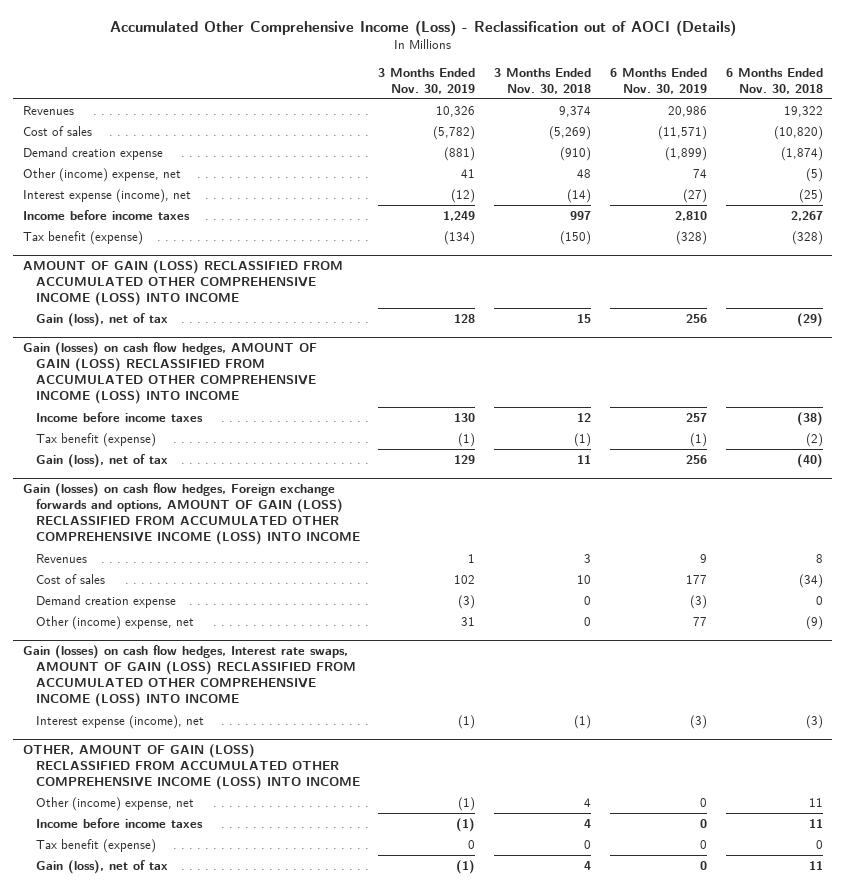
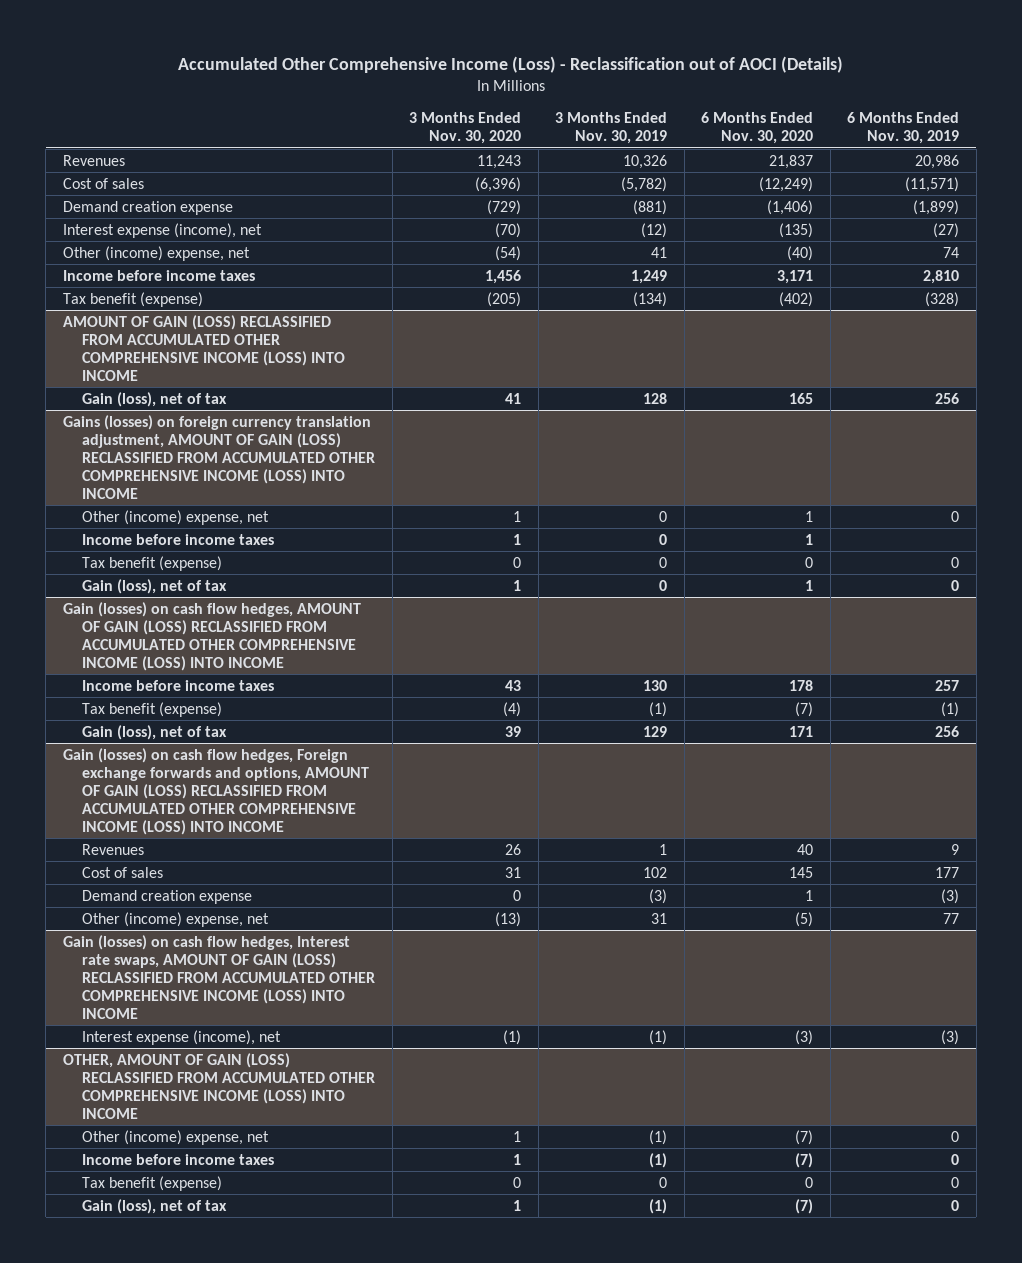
[494,67,592,94] 3 Months Ended Nov. 30, 2018 -> none
[725,67,823,94] 6 Months Ended Nov. 30, 2018 -> none
none -> [409,112,522,145] 3 Months Ended Nov. 30, 2020
none -> [701,112,814,145] 6 Months Ended Nov. 30, 2020
[22,167,181,182] Other (income) expense, net -> [62,245,250,261] Other (income) expense, net
none -> [62,414,376,500] Gains (losses) on foreign currency translation adjustment, AMOUNT OF GAIN (LOSS) RECLASSIFIED FROM ACCUMULATED OTHER COMPREHENSIVE INCOME (LOSS) INTO INCOME
none -> [82,509,270,525] Other (income) expense, net
none -> [82,533,275,545] Income before income taxes
none -> [82,555,223,571] Tax benefit (expense)
none -> [82,578,228,594] Gain (loss), net of tax

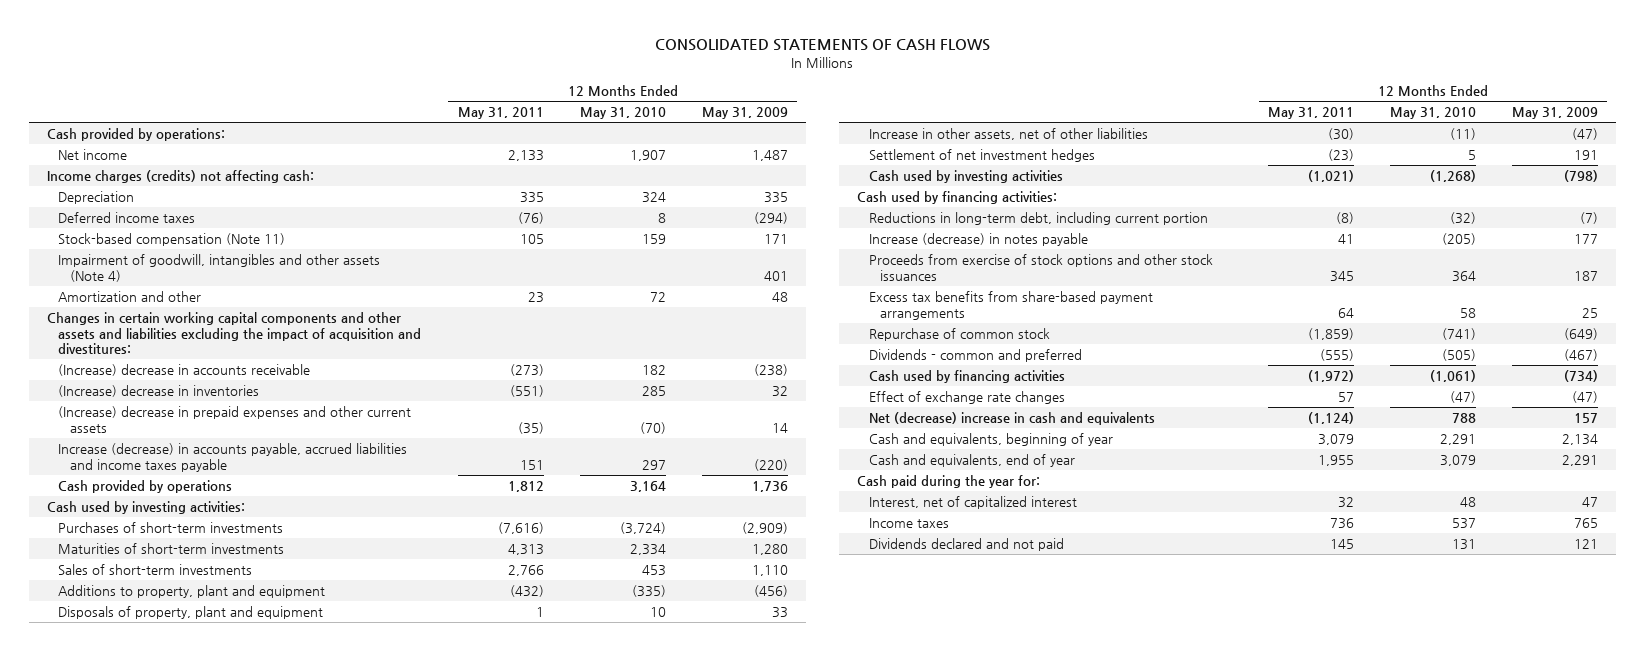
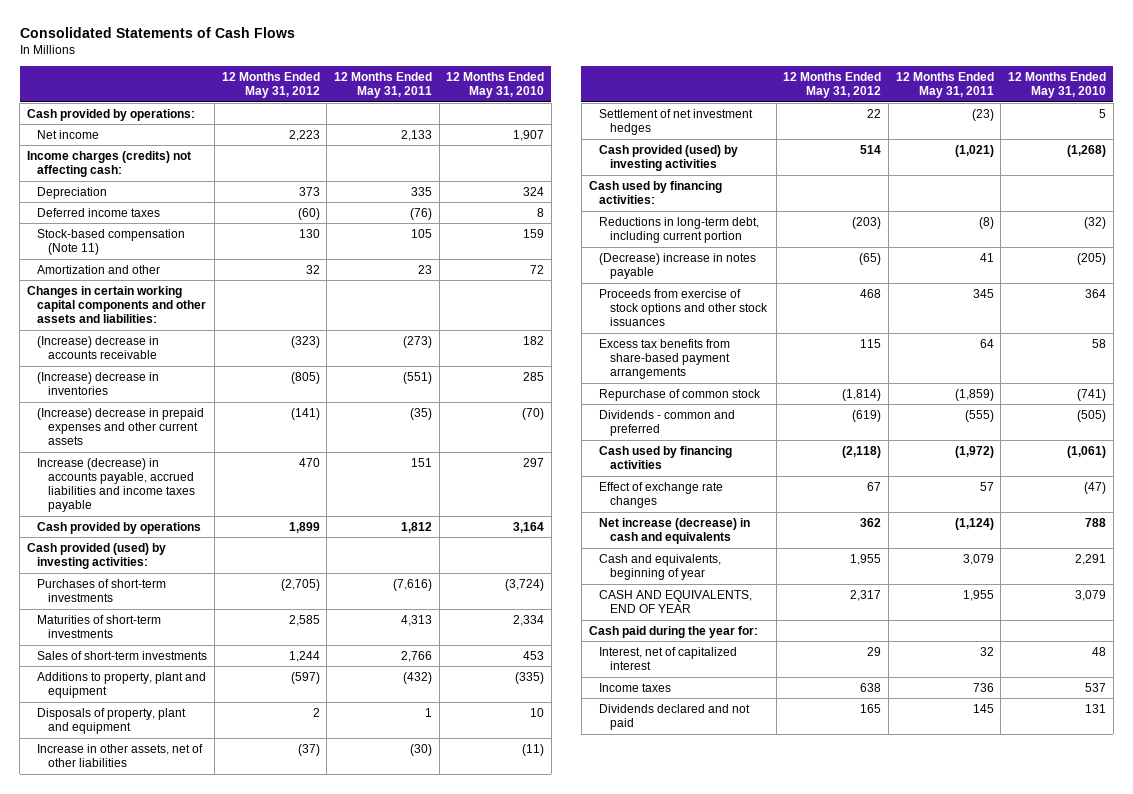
[655,39,991,52] CONSOLIDATED STATEMENTS OF CASH FLOWS -> [19,27,295,39] Consolidated Statements of Cash Flows
[701,107,788,120] May 31, 2009 -> none
none -> [221,72,320,99] 12 Months Ended May 31, 2012
[58,254,381,282] Impairment of goodwill, intangibles and other assets (Note 4) -> none
[46,312,422,355] Changes in certain working capital components and other assets and liabilities excluding the impact of acquisition and divestitures: -> [26,285,207,324] Changes in certain working capital components and other assets and liabilities:
[46,501,245,515] Cash used by investing activities: -> [26,542,166,570] Cash provided (used) by investing activities:
[868,170,1063,184] Cash used by investing activities -> [599,144,739,172] Cash provided (used) by investing activities
[868,233,1088,247] Increase (decrease) in notes payable -> [599,252,757,280] (Decrease) increase in notes payable
[868,412,1155,426] Net (decrease) increase in cash and equivalents -> [599,517,751,545] Net increase (decrease) in cash and equivalents
[868,454,1075,468] Cash and equivalents, end of year -> [599,589,753,614] CASH AND EQUIVALENTS, END OF YEAR

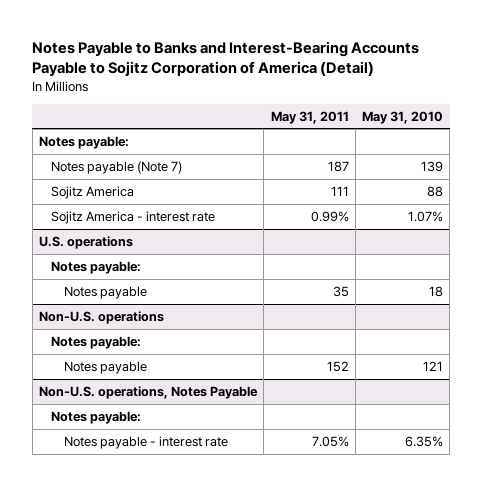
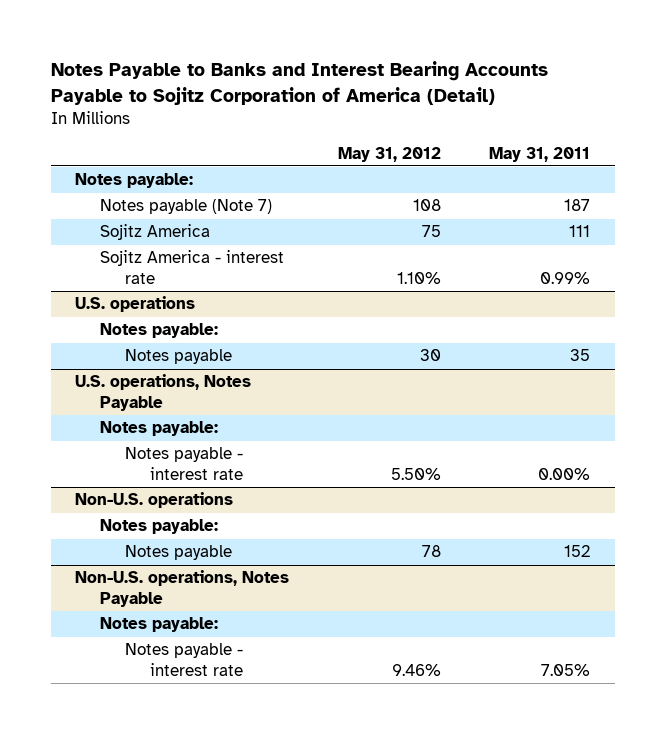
[32,40,420,77] Notes Payable to Banks and Interest-Bearing Accounts Payable to Sojitz Corporation of America (Detail) -> [50,61,548,105] Notes Payable to Banks and Interest Bearing Accounts Payable to Sojitz Corporation of America (Detail)
[362,110,444,124] May 31, 2010 -> none
none -> [337,146,441,162] May 31, 2012
none -> [75,374,252,412] U.S. operations, Notes Payable
none -> [100,421,219,437] Notes payable:
none -> [125,447,244,481] Notes payable - interest rate

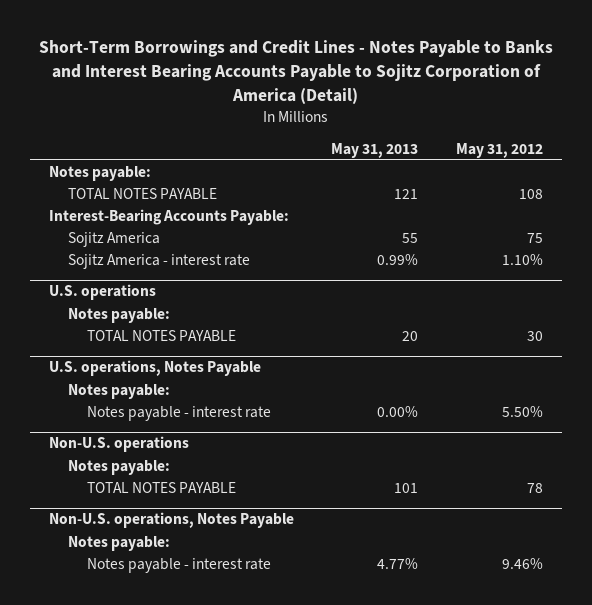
[50,61,548,105] Notes Payable to Banks and Interest Bearing Accounts Payable to Sojitz Corporation of America (Detail) -> [38,40,553,105] Short-Term Borrowings and Credit Lines - Notes Payable to Banks and Interest Bearing Accounts Payable to Sojitz Corporation of America (Detail)
[489,146,591,162] May 31, 2011 -> none
none -> [331,142,419,158] May 31, 2013
[100,199,273,215] Notes payable (Note 7) -> [67,188,217,200] TOTAL NOTES PAYABLE
none -> [48,209,289,226] Interest-Bearing Accounts Payable:
[125,349,233,365] Notes payable -> [87,330,237,342] TOTAL NOTES PAYABLE
[125,545,233,561] Notes payable -> [87,482,237,494] TOTAL NOTES PAYABLE

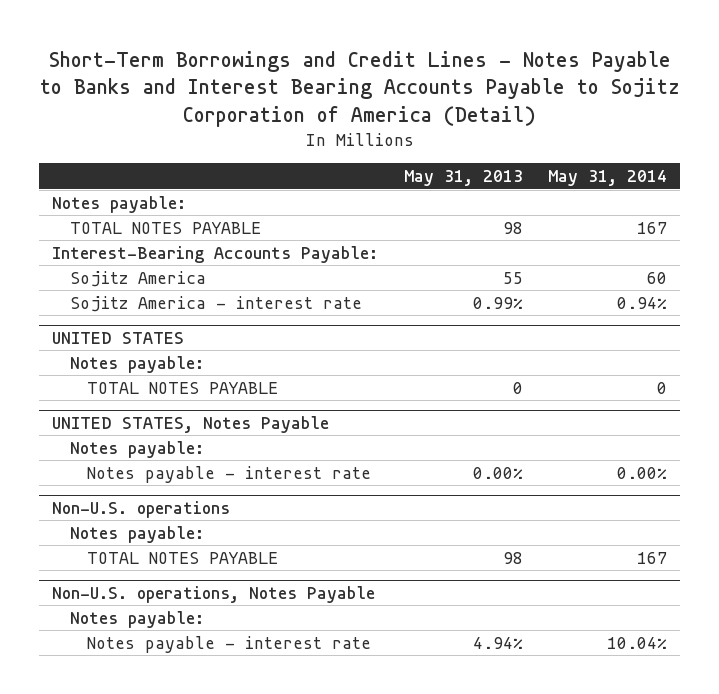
[456,142,544,158] May 31, 2012 -> none
none -> [548,170,668,187] May 31, 2014
[394,189,419,200] 121 -> [502,221,523,234] 98
[48,284,156,301] U.S. operations -> none
none -> [52,331,185,344] UNITED STATES
[48,360,261,377] U.S. operations, Notes Payable -> none
[402,331,419,342] 20 -> [512,381,523,394] 0
none -> [52,415,330,433] UNITED STATES, Notes Payable
[394,483,419,494] 101 -> [502,551,523,564] 98
[377,558,419,570] 4.77% -> [472,636,523,649] 4.94%

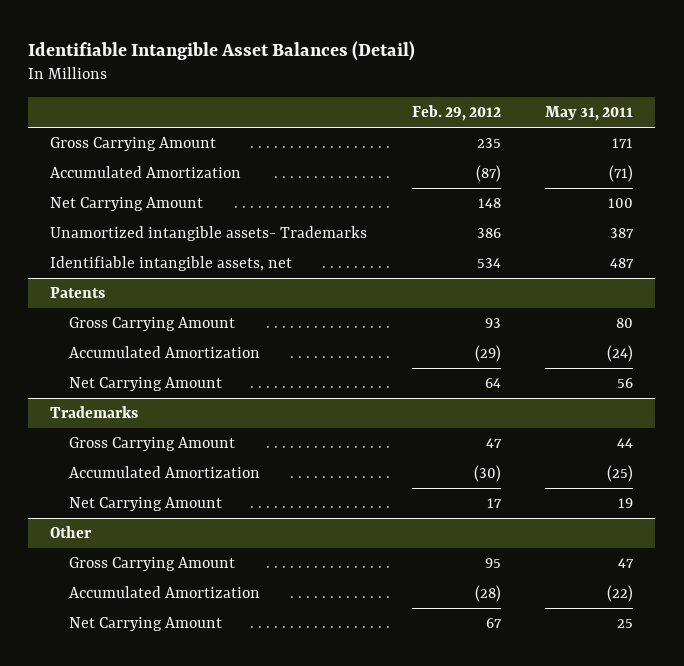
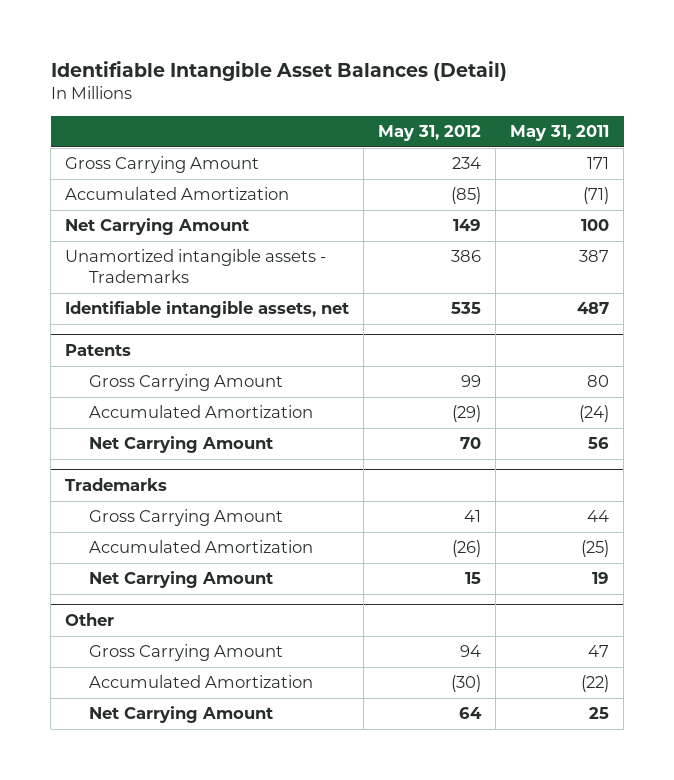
[411,105,501,122] Feb. 29, 2012 -> none
none -> [378,125,482,142] May 31, 2012
[50,226,368,242] Unamortized intangible assets- Trademarks -> [65,249,327,284] Unamortized intangible assets - Trademarks

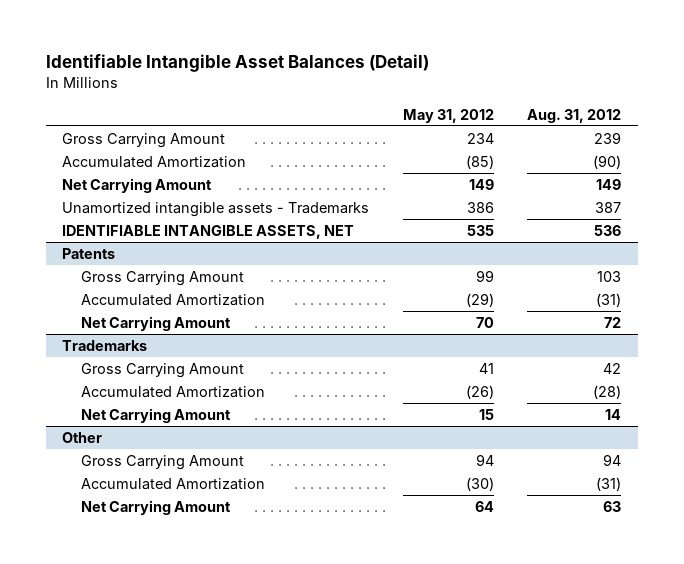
[510,125,610,142] May 31, 2011 -> none
none -> [527,108,622,123] Aug. 31, 2012
[65,301,350,319] Identifiable intangible assets, net -> [62,224,355,239] IDENTIFIABLE INTANGIBLE ASSETS, NET

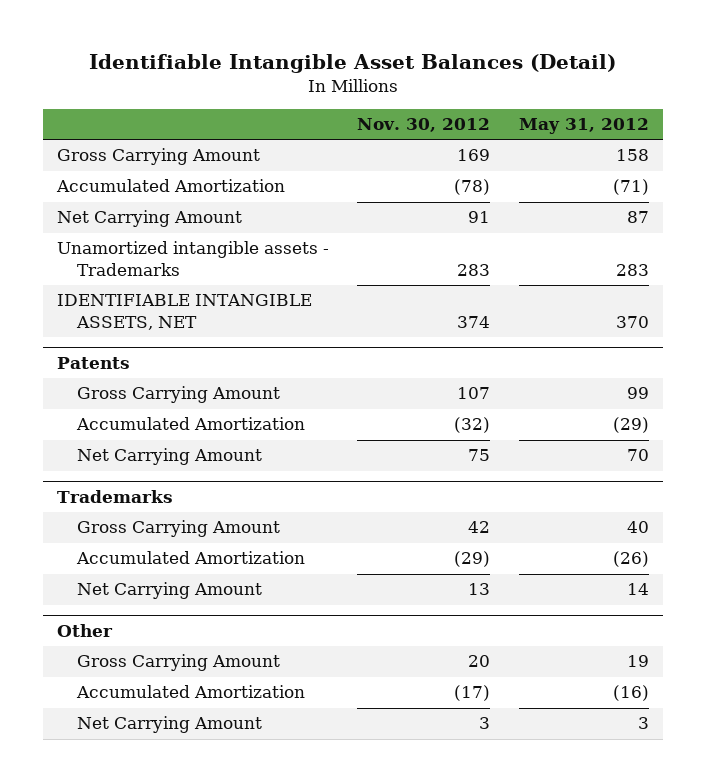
[527,108,622,123] Aug. 31, 2012 -> none
none -> [357,118,491,133] Nov. 30, 2012
[466,132,494,144] 234 -> [616,149,650,162] 158
[465,154,494,169] (85) -> [613,179,650,196] (71)
[468,178,494,190] 149 -> [627,211,650,224] 87
[466,201,494,213] 386 -> [616,263,650,276] 283
[466,224,494,236] 535 -> [616,315,650,328] 370
[478,362,494,374] 41 -> [627,521,650,534] 40
[478,408,494,420] 15 -> [627,583,650,596] 14
[475,453,494,466] 94 -> [627,655,650,668] 19
[465,476,494,491] (30) -> [613,685,650,702] (16)
[474,500,494,512] 64 -> [638,717,650,730] 3

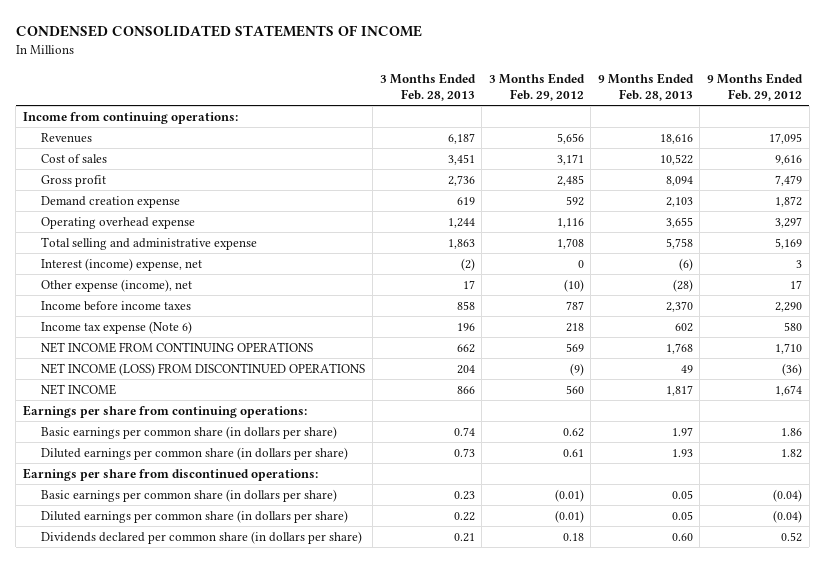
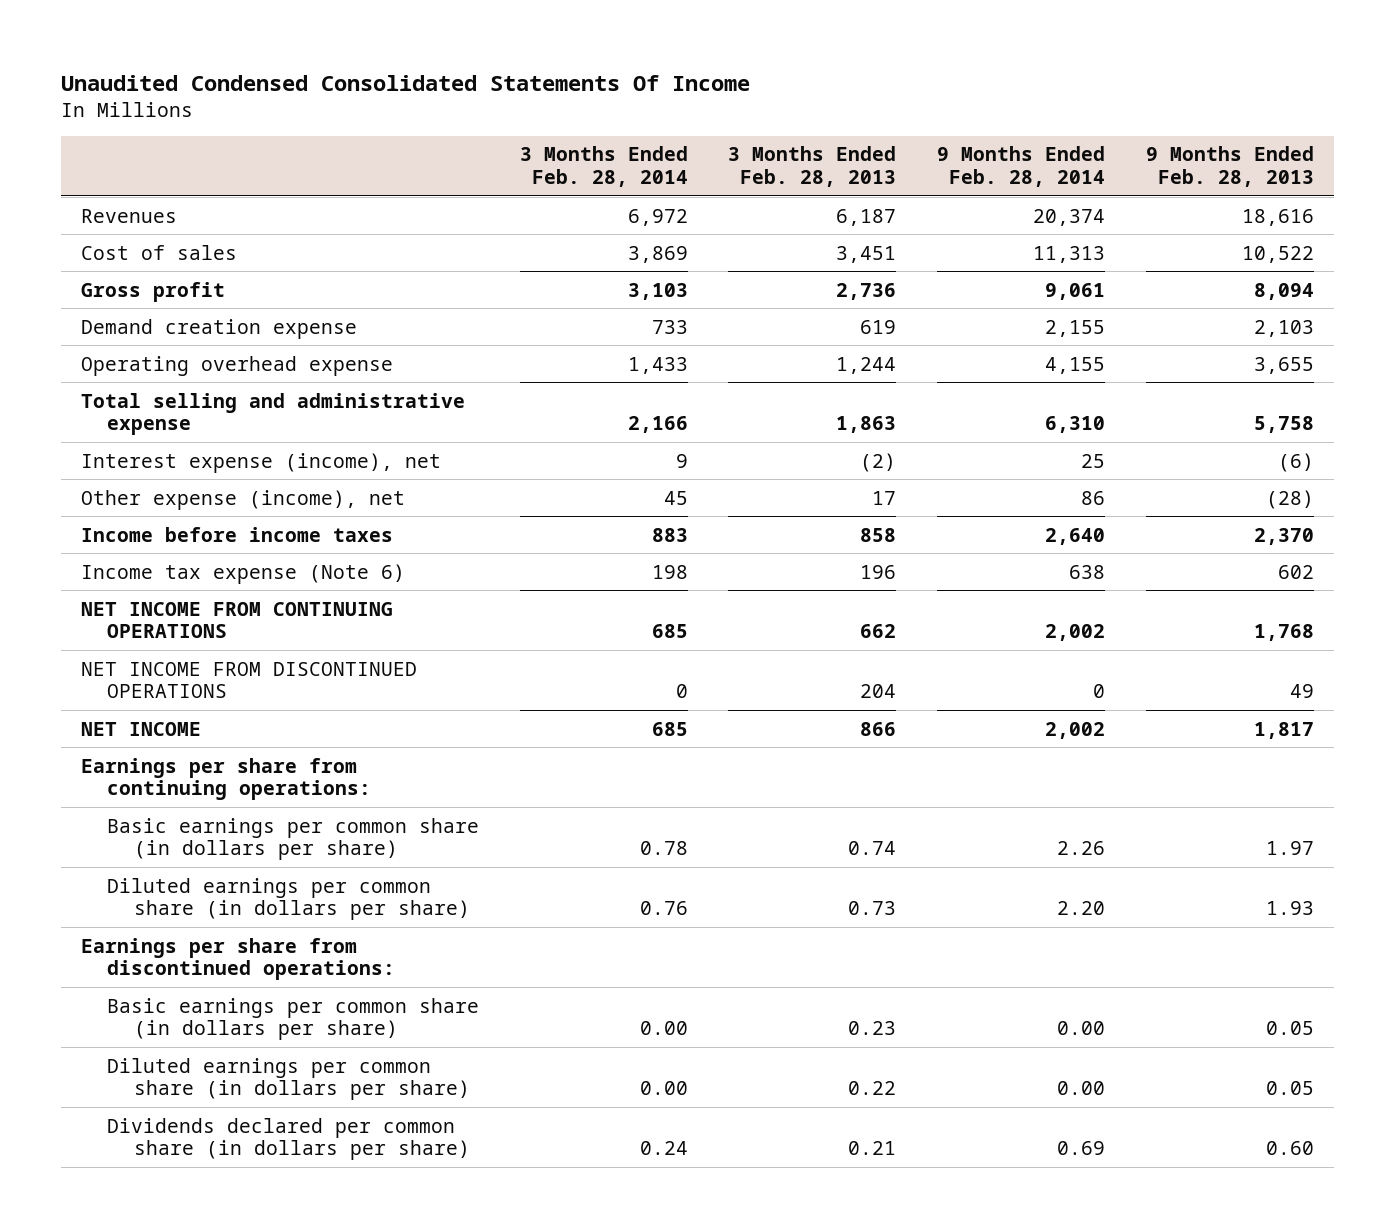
[15,25,422,38] CONDENSED CONSOLIDATED STATEMENTS OF INCOME -> [60,74,750,91] Unaudited Condensed Consolidated Statements Of Income
[488,72,585,101] 3 Months Ended Feb. 29, 2012 -> none
[707,72,804,101] 9 Months Ended Feb. 29, 2012 -> none
none -> [519,146,688,188] 3 Months Ended Feb. 28, 2014
none -> [937,146,1106,188] 9 Months Ended Feb. 28, 2014
[22,112,238,125] Income from continuing operations: -> none
[41,258,203,272] Interest (income) expense, net -> [80,452,441,473] Interest expense (income), net
[41,363,366,377] NET INCOME (LOSS) FROM DISCONTINUED OPERATIONS -> [80,661,417,699] NET INCOME FROM DISCONTINUED OPERATIONS

